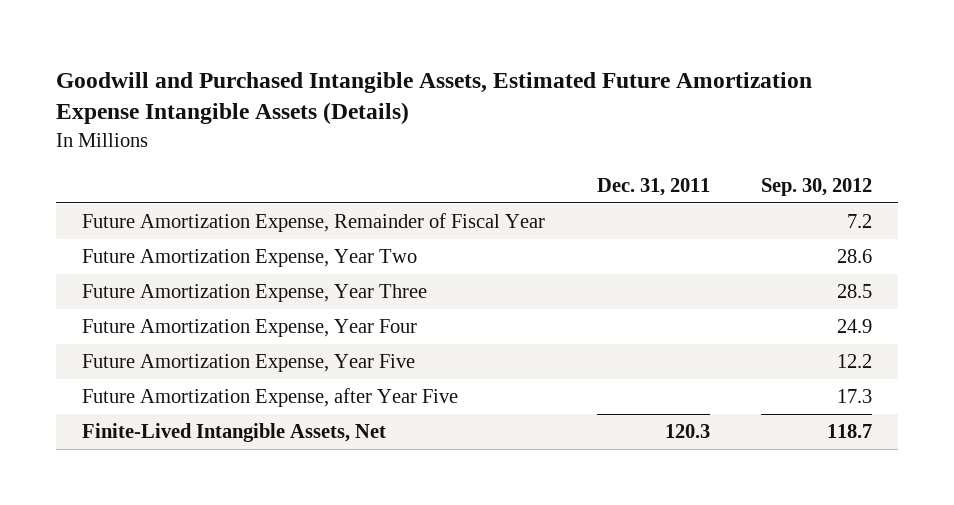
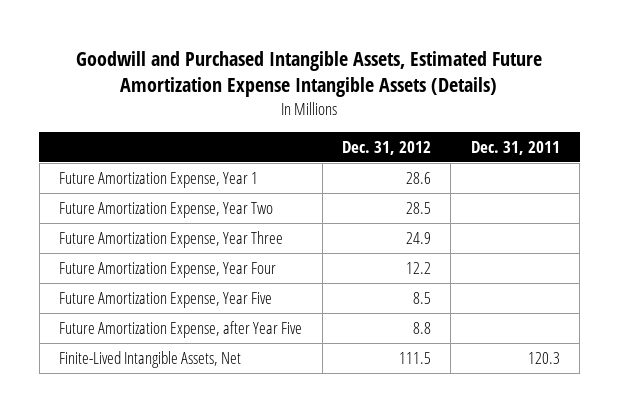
[761,177,873,196] Sep. 30, 2012 -> none
none -> [341,141,431,156] Dec. 31, 2012
[81,213,545,233] Future Amortization Expense, Remainder of Fiscal Year -> [59,171,259,188] Future Amortization Expense, Year 1

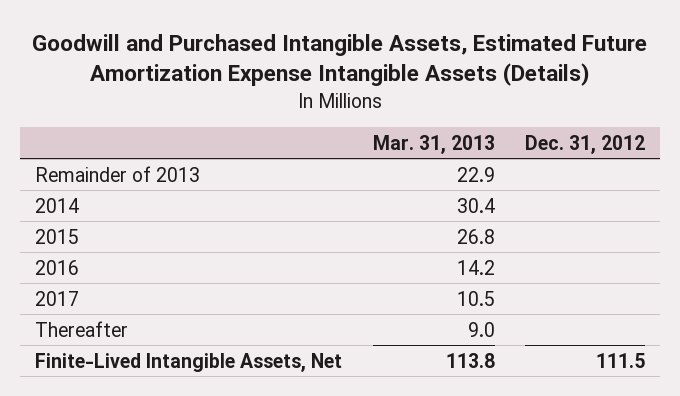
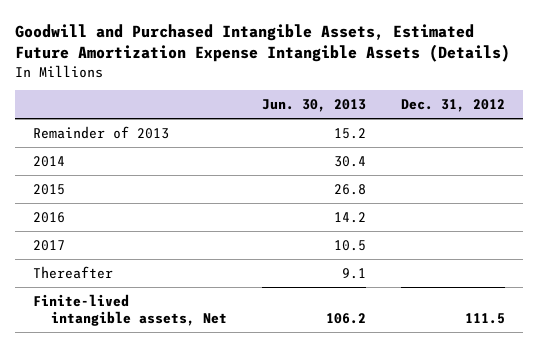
[372,134,495,154] Mar. 31, 2013 -> none
none -> [262,99,367,113] Jun. 30, 2013
[35,352,343,372] Finite-Lived Intangible Assets, Net -> [32,293,228,327] Finite-lived intangible assets, Net

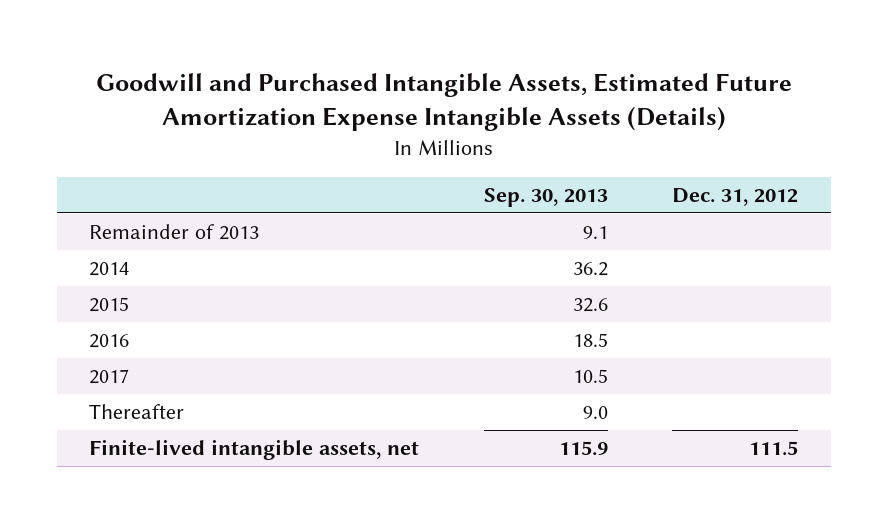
[262,99,367,113] Jun. 30, 2013 -> none
none -> [483,188,608,208] Sep. 30, 2013
[32,293,228,327] Finite-lived intangible assets, Net -> [88,439,419,461] Finite-lived intangible assets, net

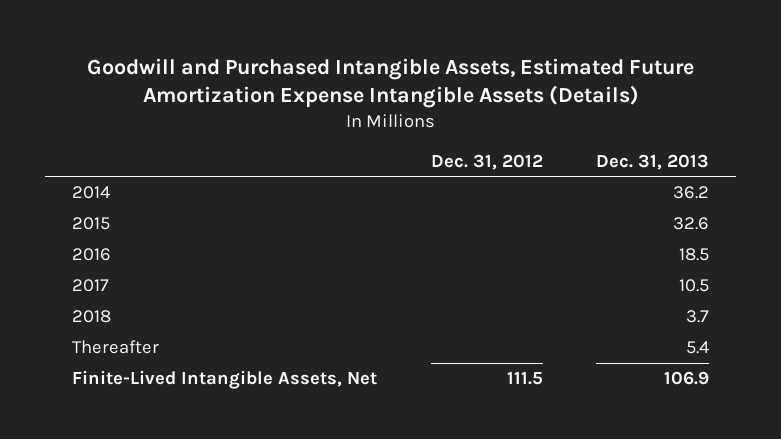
[483,188,608,208] Sep. 30, 2013 -> none
none -> [596,153,710,170] Dec. 31, 2013
[88,224,259,241] Remainder of 2013 -> none
none -> [71,310,111,324] 2018
[88,439,419,461] Finite-lived intangible assets, net -> [71,370,377,390] Finite-Lived Intangible Assets, Net

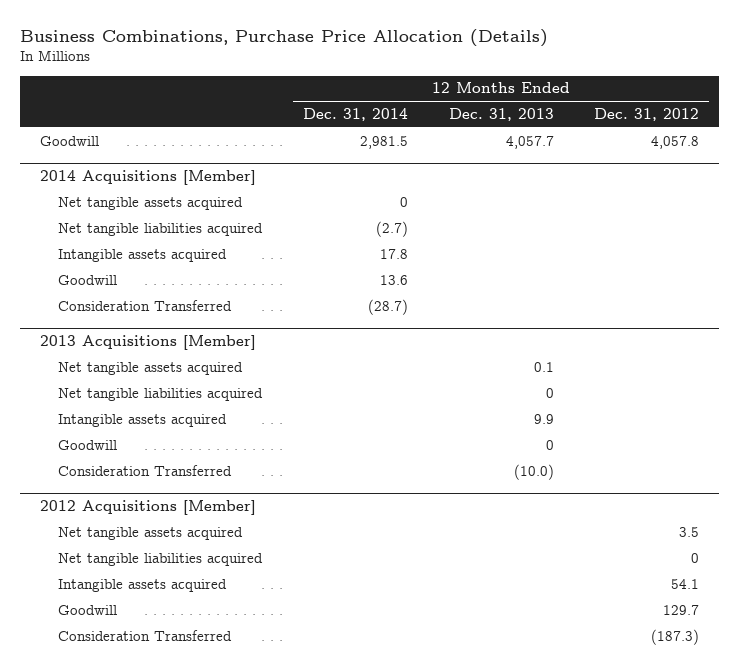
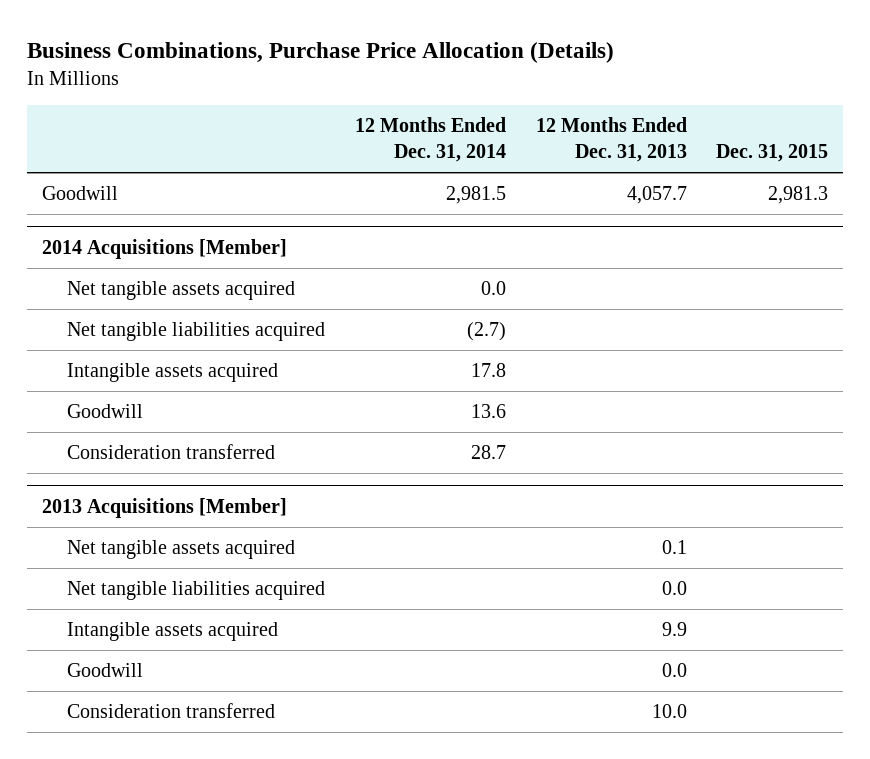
[594,107,700,121] Dec. 31, 2012 -> none
none -> [716,144,829,163] Dec. 31, 2015
[399,196,408,207] 0 -> [480,281,506,296] 0.0
[58,299,233,311] Consideration Transferred -> [67,444,276,460] Consideration transferred
[367,298,408,315] (28.7) -> [470,445,506,460] 28.7
[545,387,554,398] 0 -> [661,581,687,596] 0.0
[40,499,257,515] 2012 Acquisitions [Member] -> none
[58,526,244,540] Net tangible assets acquired -> none
[58,552,264,566] Net tangible liabilities acquired -> none
[58,578,228,592] Intangible assets acquired -> none
[58,604,118,615] Goodwill -> none
[58,629,233,641] Consideration Transferred -> none
[545,439,554,450] 0 -> [661,663,687,678] 0.0
[58,464,233,476] Consideration Transferred -> [67,703,276,719] Consideration transferred
[513,463,554,480] (10.0) -> [651,704,687,719] 10.0

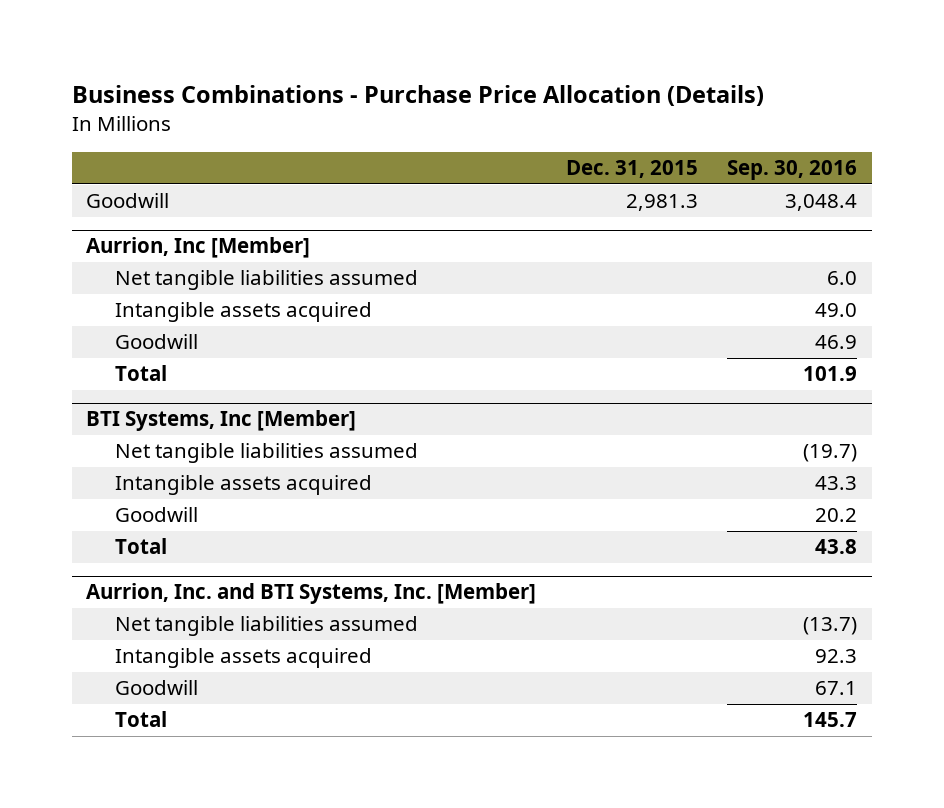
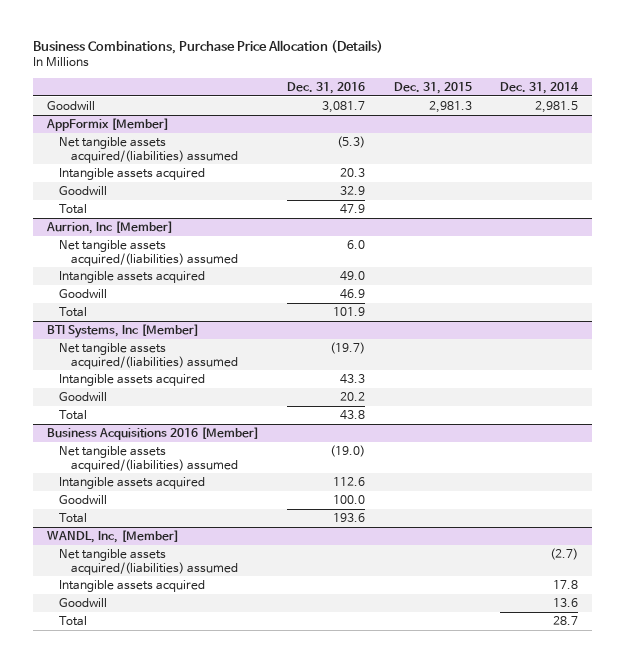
[71,85,764,107] Business Combinations - Purchase Price Allocation (Details) -> [32,39,383,54] Business Combinations, Purchase Price Allocation (Details)
[727,160,858,181] Sep. 30, 2016 -> none
none -> [287,81,366,94] Dec. 31, 2016
none -> [499,81,579,94] Dec. 31, 2014
none -> [46,118,170,132] AppFormix [Member]
none -> [59,137,239,163] Net tangible assets acquired/(liabilities) assumed
none -> [59,168,206,181] Intangible assets acquired
none -> [59,186,108,196] Goodwill
none -> [59,204,88,215] Total
[115,270,419,291] Net tangible liabilities assumed -> [59,240,239,266] Net tangible assets acquired/(liabilities) assumed
[115,443,419,464] Net tangible liabilities assumed -> [59,343,239,369] Net tangible assets acquired/(liabilities) assumed
[86,583,537,605] Aurrion, Inc. and BTI Systems, Inc. [Member] -> none
[115,616,419,637] Net tangible liabilities assumed -> none
[115,648,373,669] Intangible assets acquired -> none
[115,680,199,696] Goodwill -> none
[115,711,168,728] Total -> none
none -> [47,427,260,441] Business Acquisitions 2016 [Member]
none -> [59,446,239,472] Net tangible assets acquired/(liabilities) assumed
none -> [59,477,206,490] Intangible assets acquired
none -> [59,495,108,505] Goodwill
none -> [59,513,88,524] Total
none -> [47,530,180,544] WANDL, Inc, [Member]
none -> [59,549,239,575] Net tangible assets acquired/(liabilities) assumed
none -> [59,580,206,593] Intangible assets acquired
none -> [59,598,108,608] Goodwill
none -> [59,616,88,627] Total

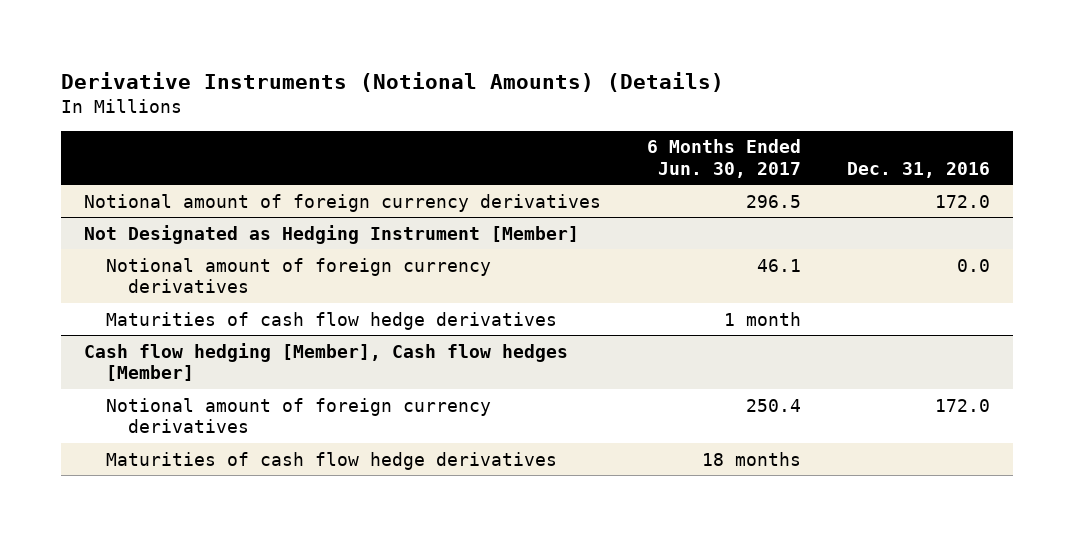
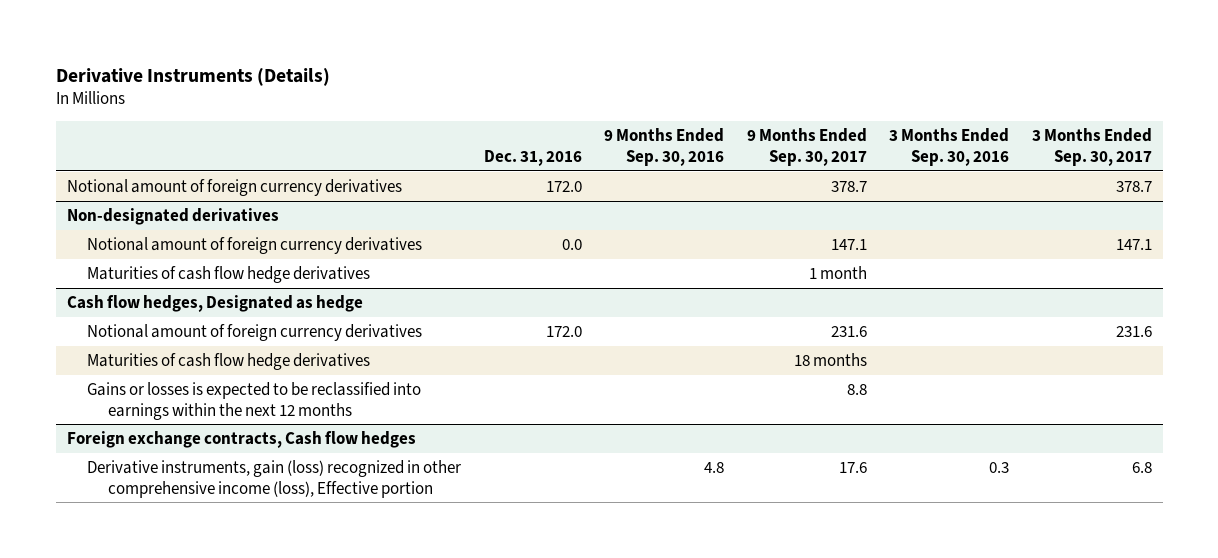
[61,71,725,92] Derivative Instruments (Notional Amounts) (Details) -> [55,67,330,86] Derivative Instruments (Details)
[647,139,802,178] 6 Months Ended Jun. 30, 2017 -> none
none -> [604,128,725,166] 9 Months Ended Sep. 30, 2016
none -> [746,128,867,166] 9 Months Ended Sep. 30, 2017
none -> [889,128,1010,166] 3 Months Ended Sep. 30, 2016
none -> [1031,128,1152,166] 3 Months Ended Sep. 30, 2017
[84,224,580,244] Not Designated as Hedging Instrument [Member] -> [66,207,279,225] Non-designated derivatives
[84,342,569,382] Cash flow hedging [Member], Cash flow hedges [Member] -> [66,294,363,312] Cash flow hedges, Designated as hedge
none -> [87,381,422,420] Gains or losses is expected to be reclassified into earnings within the next 12 months
none -> [66,430,416,448] Foreign exchange contracts, Cash flow hedges
none -> [87,459,462,498] Derivative instruments, gain (loss) recognized in other comprehensive income (loss), Effective portion

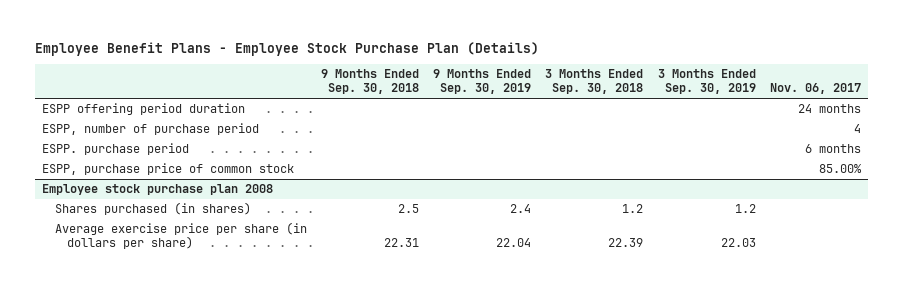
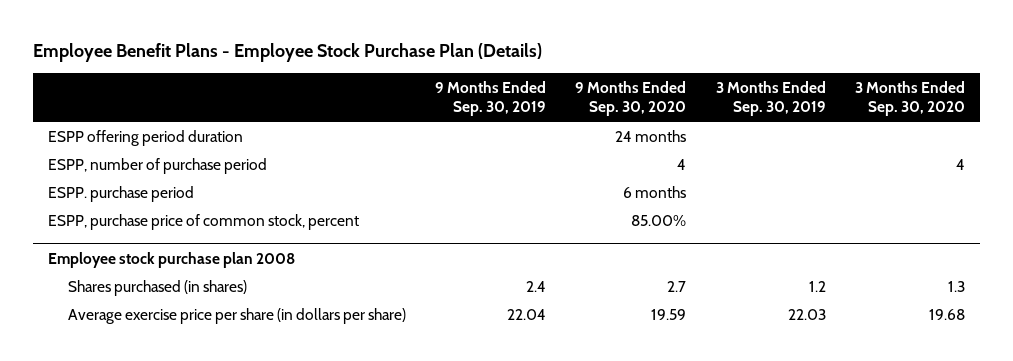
[320,69,419,95] 9 Months Ended Sep. 30, 2018 -> none
[545,69,644,95] 3 Months Ended Sep. 30, 2018 -> none
[769,83,861,95] Nov. 06, 2017 -> none
none -> [575,80,687,117] 9 Months Ended Sep. 30, 2020
none -> [854,80,965,117] 3 Months Ended Sep. 30, 2020
[41,163,294,176] ESPP, purchase price of common stock -> [47,213,359,230] ESPP, purchase price of common stock, percent

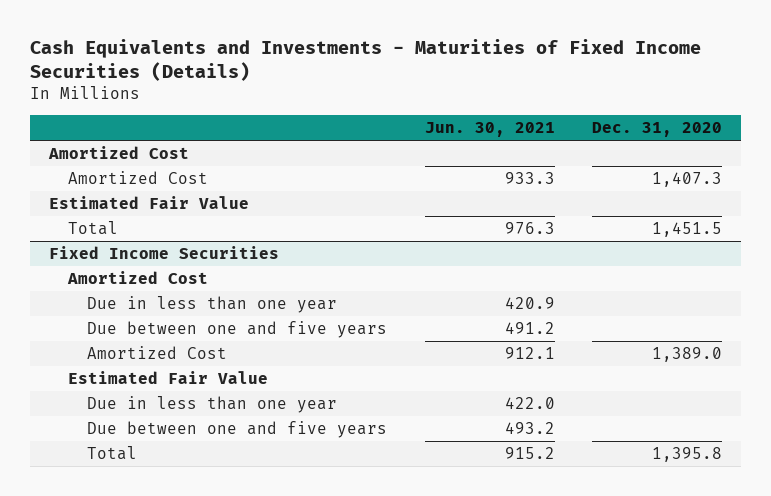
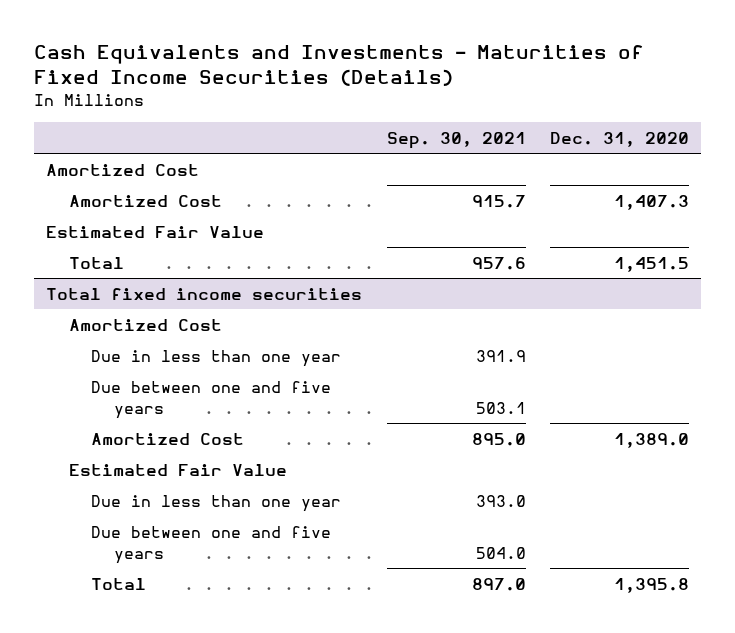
[424,122,555,138] Jun. 30, 2021 -> none
none -> [386,131,526,149] Sep. 30, 2021
[48,246,279,260] Fixed Income Securities -> [46,287,363,300] Total fixed income securities

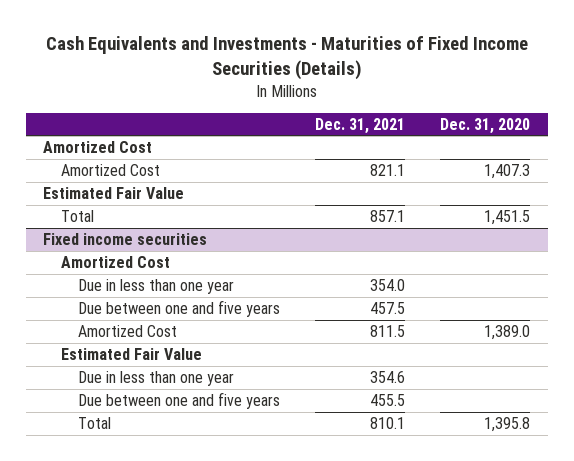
[386,131,526,149] Sep. 30, 2021 -> none
none -> [315,117,406,134] Dec. 31, 2021
[46,287,363,300] Total fixed income securities -> [43,233,208,246] Fixed income securities

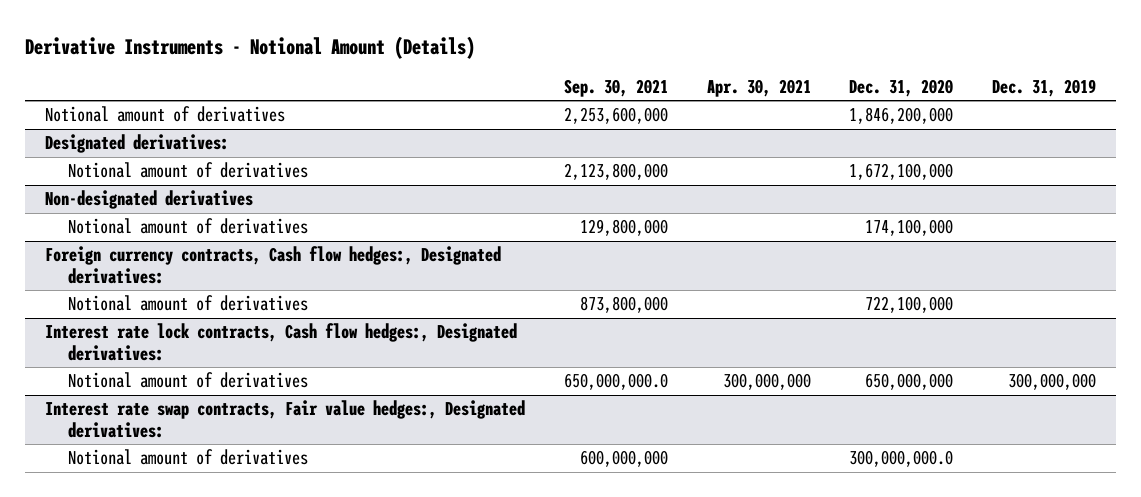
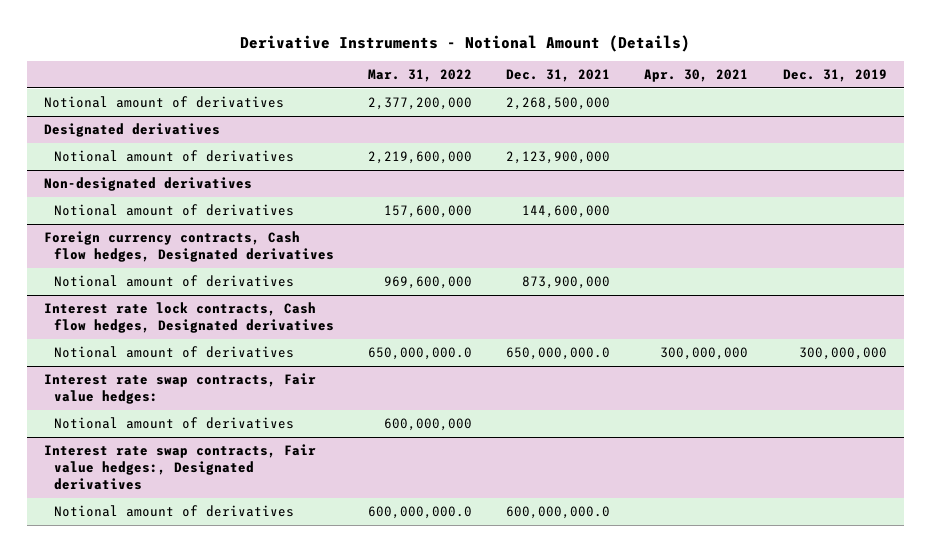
[563,78,668,97] Sep. 30, 2021 -> none
[849,78,954,97] Dec. 31, 2020 -> none
none -> [367,69,472,83] Mar. 31, 2022
none -> [506,69,611,83] Dec. 31, 2021
[44,134,229,154] Designated derivatives: -> [44,123,221,138] Designated derivatives
[44,246,501,284] Foreign currency contracts, Cash flow hedges:, Designated derivatives: -> [44,231,334,263] Foreign currency contracts, Cash flow hedges, Designated derivatives
[44,323,517,361] Interest rate lock contracts, Cash flow hedges:, Designated derivatives: -> [44,302,334,334] Interest rate lock contracts, Cash flow hedges, Designated derivatives
none -> [44,373,317,405] Interest rate swap contracts, Fair value hedges:
none -> [53,417,294,430] Notional amount of derivatives
[44,400,525,438] Interest rate swap contracts, Fair value hedges:, Designated derivatives: -> [44,444,317,491] Interest rate swap contracts, Fair value hedges:, Designated derivatives

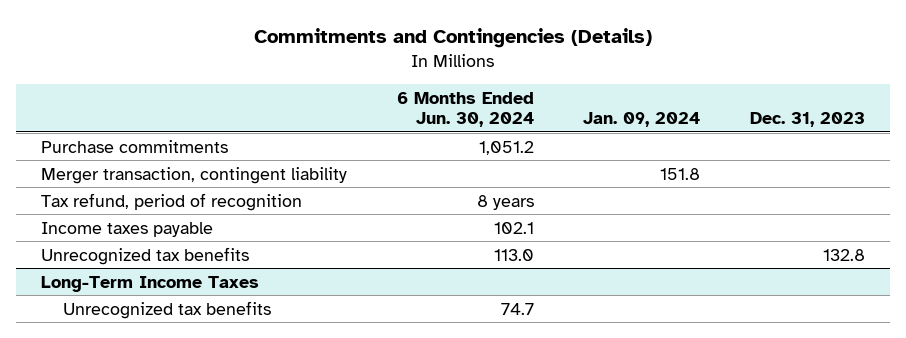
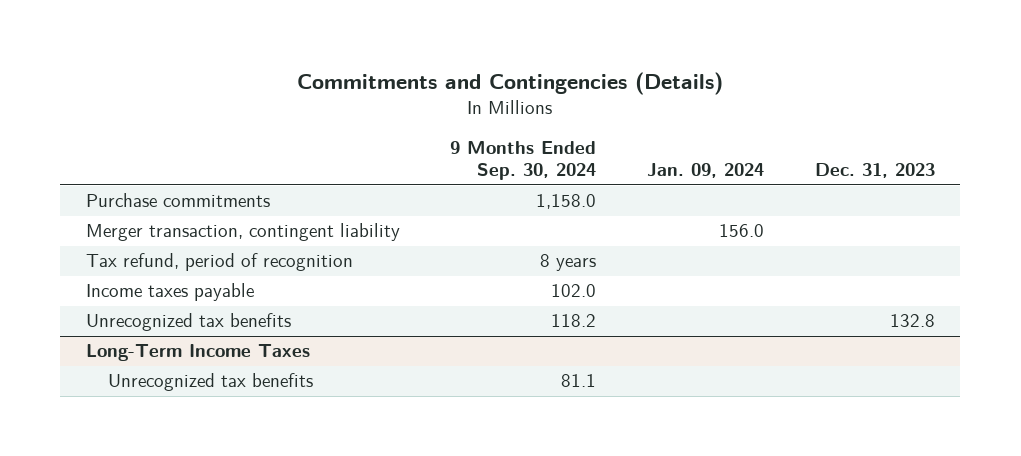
[396,91,534,128] 6 Months Ended Jun. 30, 2024 -> none
none -> [450,140,597,181] 9 Months Ended Sep. 30, 2024
[660,167,701,180] 151.8 -> [719,224,765,238] 156.0

